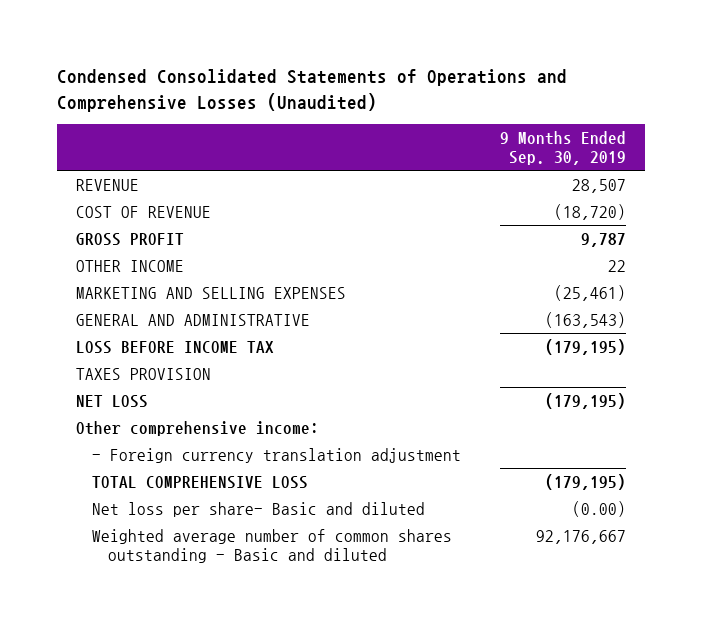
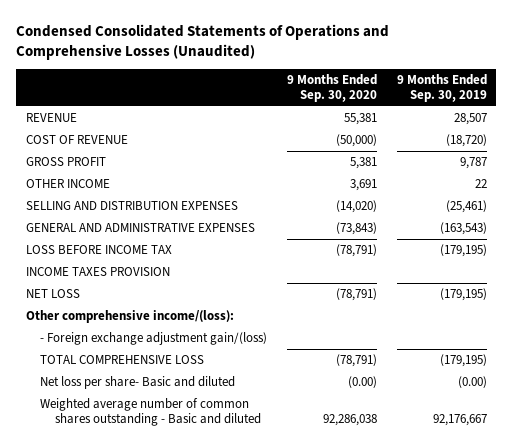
none -> [286,74,377,103] 9 Months Ended Sep. 30, 2020
[76,286,347,299] MARKETING AND SELLING EXPENSES -> [25,201,238,211] SELLING AND DISTRIBUTION EXPENSES
[76,313,311,326] GENERAL AND ADMINISTRATIVE -> [25,223,255,233] GENERAL AND ADMINISTRATIVE EXPENSES
[76,367,212,380] TAXES PROVISION -> [25,267,170,277] INCOME TAXES PROVISION
[76,420,320,436] Other comprehensive income: -> [25,310,234,324] Other comprehensive income/(loss):
[92,447,462,463] - Foreign currency translation adjustment -> [40,332,268,346] - Foreign exchange adjustment gain/(loss)

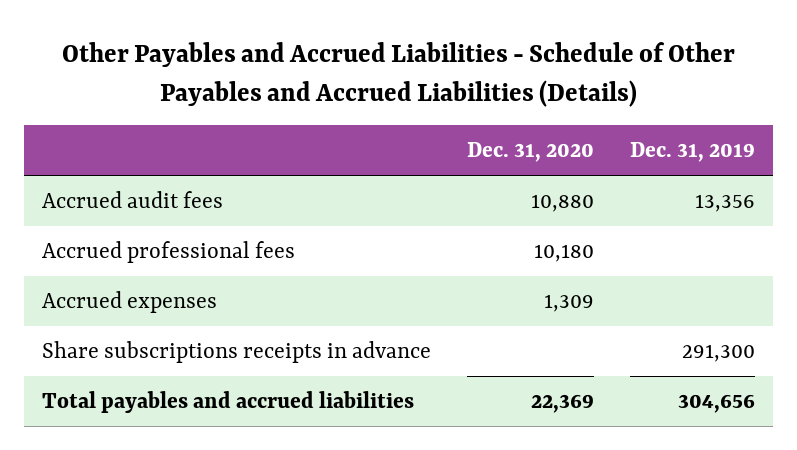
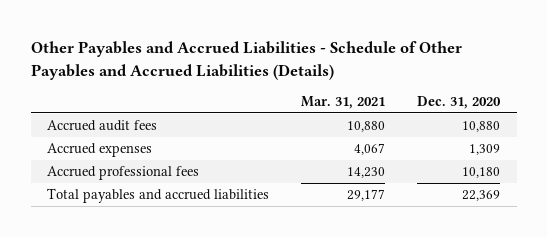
[630,142,756,163] Dec. 31, 2019 -> none
none -> [301,96,386,110] Mar. 31, 2021
[41,340,431,363] Share subscriptions receipts in advance -> none
[41,240,295,263] Accrued professional fees -> [46,166,199,181] Accrued professional fees

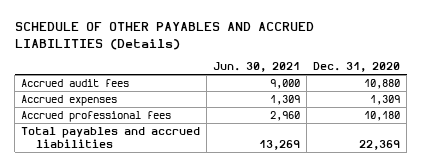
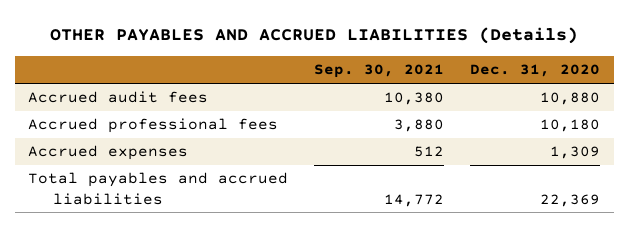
[14,22,314,50] SCHEDULE OF OTHER PAYABLES AND ACCRUED LIABILITIES (Details) -> [50,26,579,44] OTHER PAYABLES AND ACCRUED LIABILITIES (Details)
[213,62,301,73] Jun. 30, 2021 -> none
none -> [314,64,445,79] Sep. 30, 2021
[21,94,118,106] Accrued expenses -> [27,145,188,161] Accrued expenses

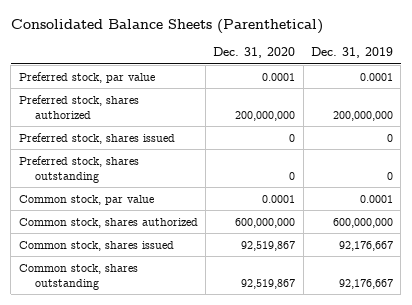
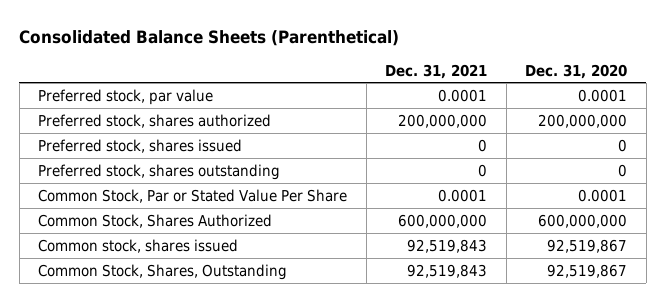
[311,47,394,59] Dec. 31, 2019 -> none
none -> [385,63,488,79] Dec. 31, 2021
[18,194,154,205] Common stock, par value -> [38,188,348,203] Common Stock, Par or Stated Value Per Share
[18,217,198,228] Common stock, shares authorized -> [38,213,273,228] Common Stock, Shares Authorized
[18,263,138,290] Common stock, shares outstanding -> [38,263,288,280] Common Stock, Shares, Outstanding

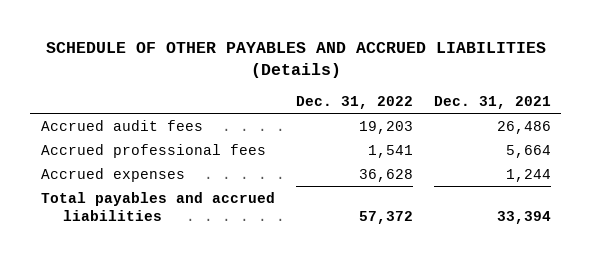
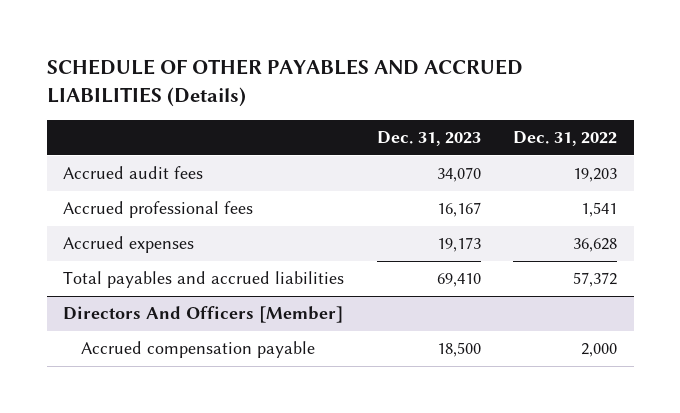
[433,96,551,110] Dec. 31, 2021 -> none
none -> [376,130,481,146] Dec. 31, 2023
none -> [63,306,344,324] Directors And Officers [Member]
none -> [81,341,316,359] Accrued compensation payable

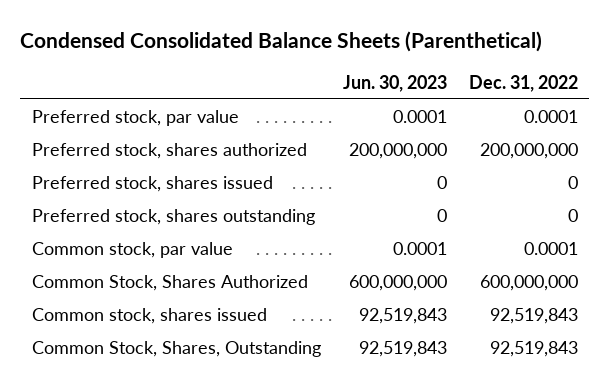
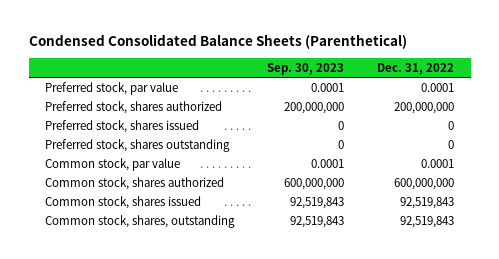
[342,74,447,92] Jun. 30, 2023 -> none
none -> [267,62,345,75] Sep. 30, 2023
[31,274,308,291] Common Stock, Shares Authorized -> [45,176,225,190] Common stock, shares authorized
[31,340,321,357] Common Stock, Shares, Outstanding -> [45,214,236,228] Common stock, shares, outstanding

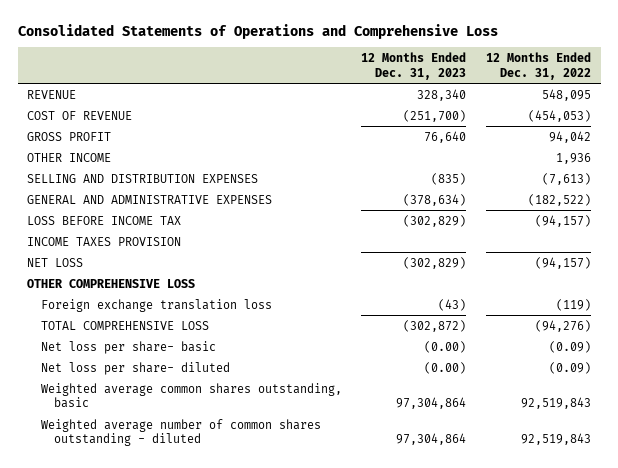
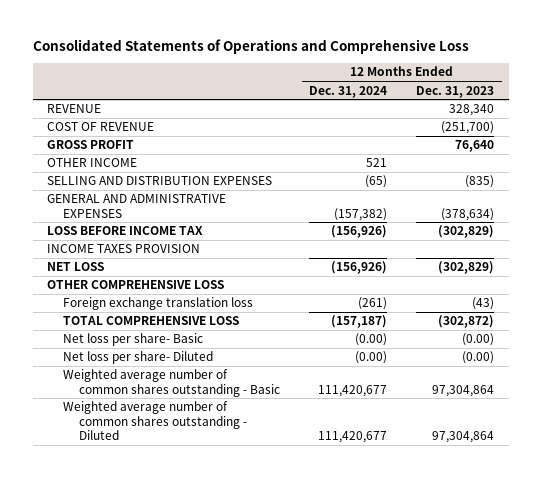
[485,52,591,80] 12 Months Ended Dec. 31, 2022 -> none
none -> [309,85,388,98] Dec. 31, 2024
[40,340,216,354] Net loss per share- basic -> [63,333,204,347] Net loss per share- Basic
[40,361,230,375] Net loss per share- diluted -> [63,351,214,365] Net loss per share- Diluted
[40,382,342,409] Weighted average common shares outstanding, basic -> [63,369,281,397] Weighted average number of common shares outstanding - Basic
[40,418,321,447] Weighted average number of common shares outstanding - diluted -> [63,401,248,440] Weighted average number of common shares outstanding - Diluted

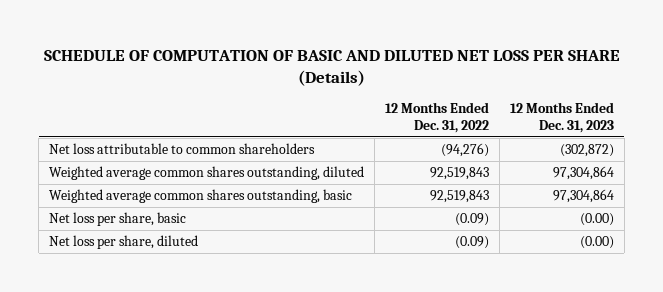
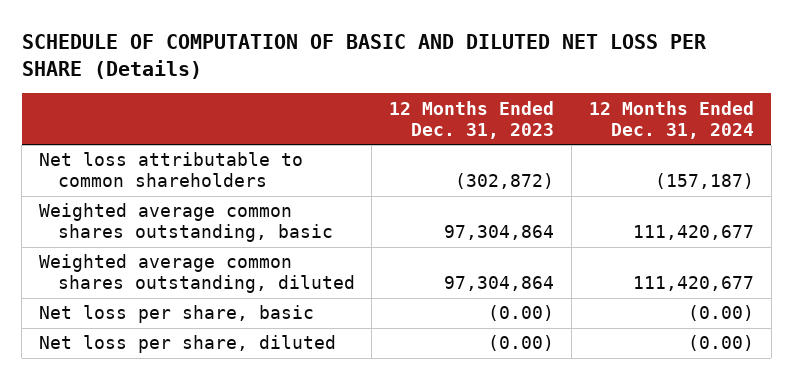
[385,102,490,134] 12 Months Ended Dec. 31, 2022 -> none
none -> [588,100,754,139] 12 Months Ended Dec. 31, 2024
[49,166,365,181] Weighted average common shares outstanding, diluted -> [38,254,355,294] Weighted average common shares outstanding, diluted

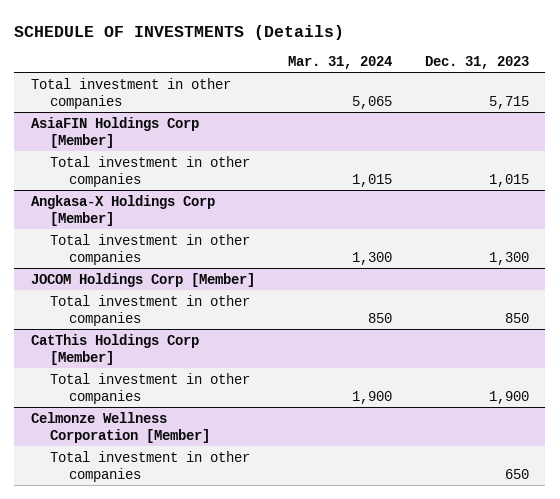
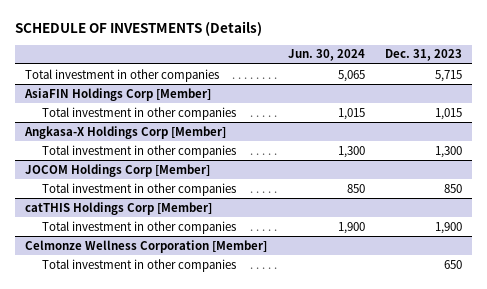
[287,56,392,70] Mar. 31, 2024 -> none
none -> [287,49,365,62] Jun. 30, 2024
[30,333,199,366] CatThis Holdings Corp [Member] -> [25,201,213,215] catTHIS Holdings Corp [Member]

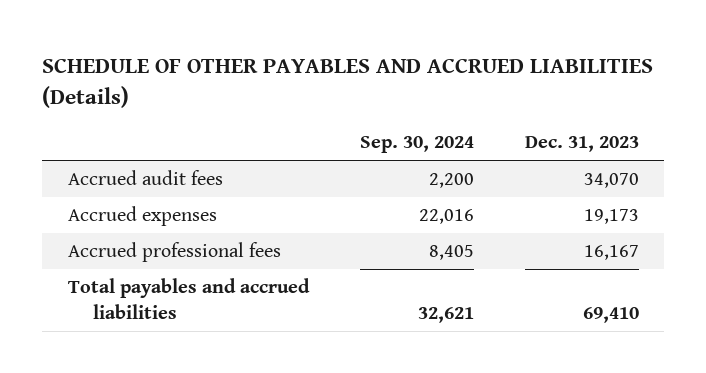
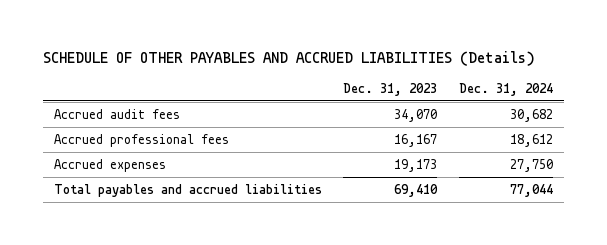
[359,136,474,154] Sep. 30, 2024 -> none
none -> [459,83,554,97] Dec. 31, 2024
[67,206,217,227] Accrued expenses -> [53,158,166,172] Accrued expenses

